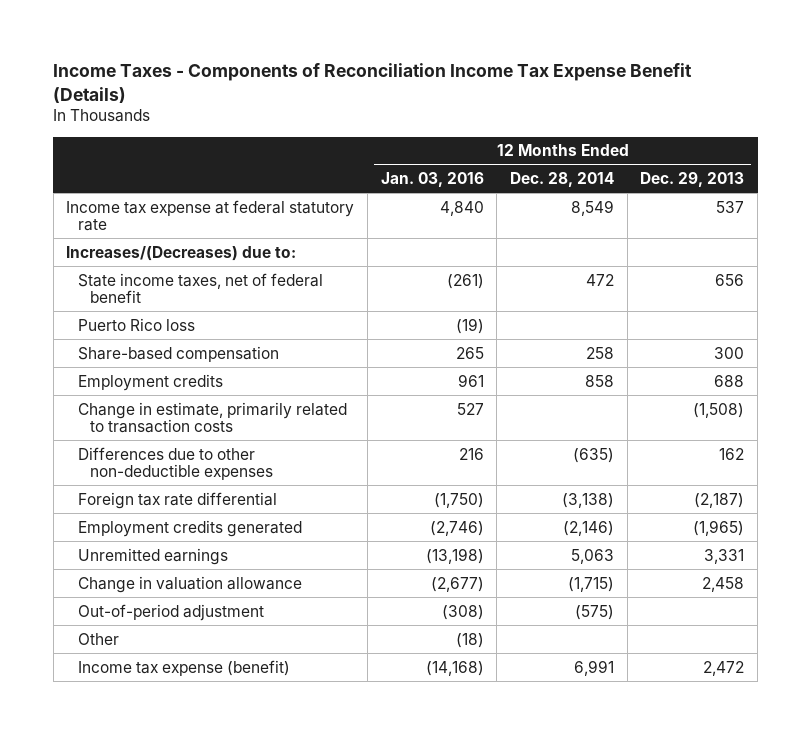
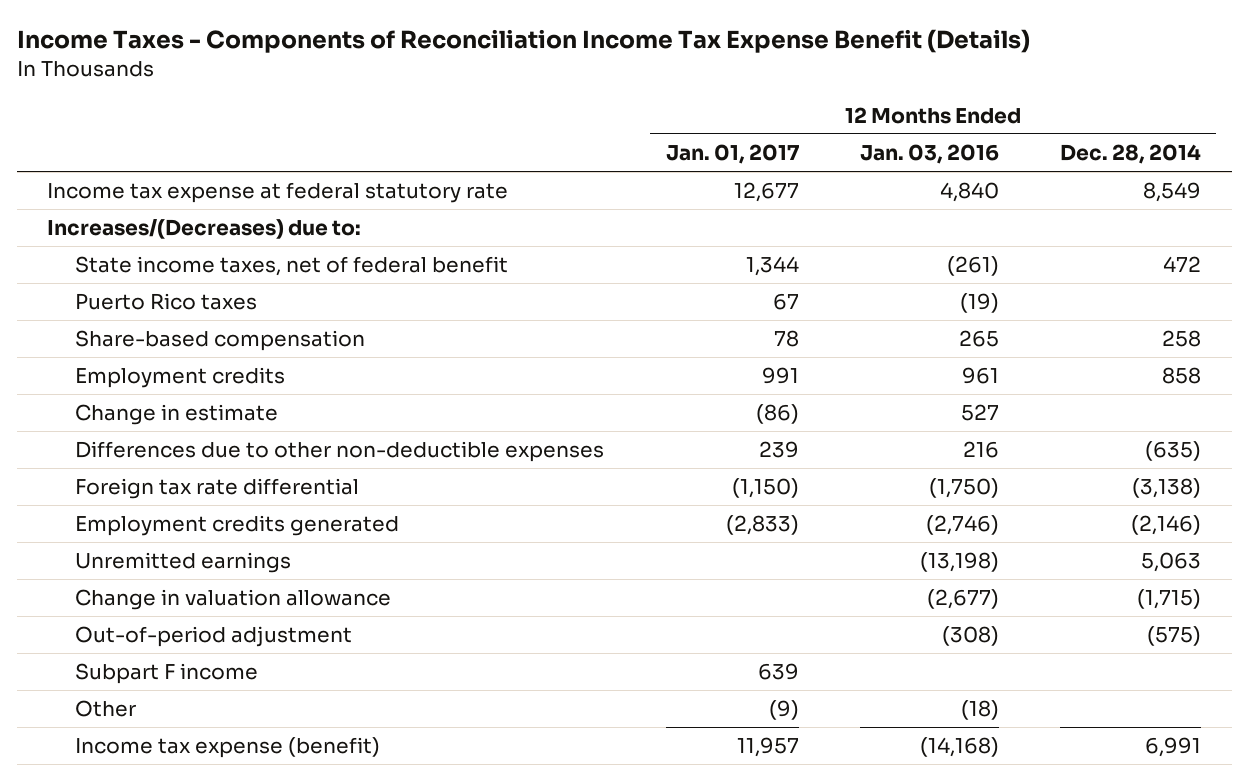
[640,171,745,187] Dec. 29, 2013 -> none
none -> [665,143,799,164] Jan. 01, 2017
[77,317,195,331] Puerto Rico loss -> [75,293,258,311] Puerto Rico taxes
[77,401,347,434] Change in estimate, primarily related to transaction costs -> [75,404,279,426] Change in estimate
none -> [75,663,259,685] Subpart F income

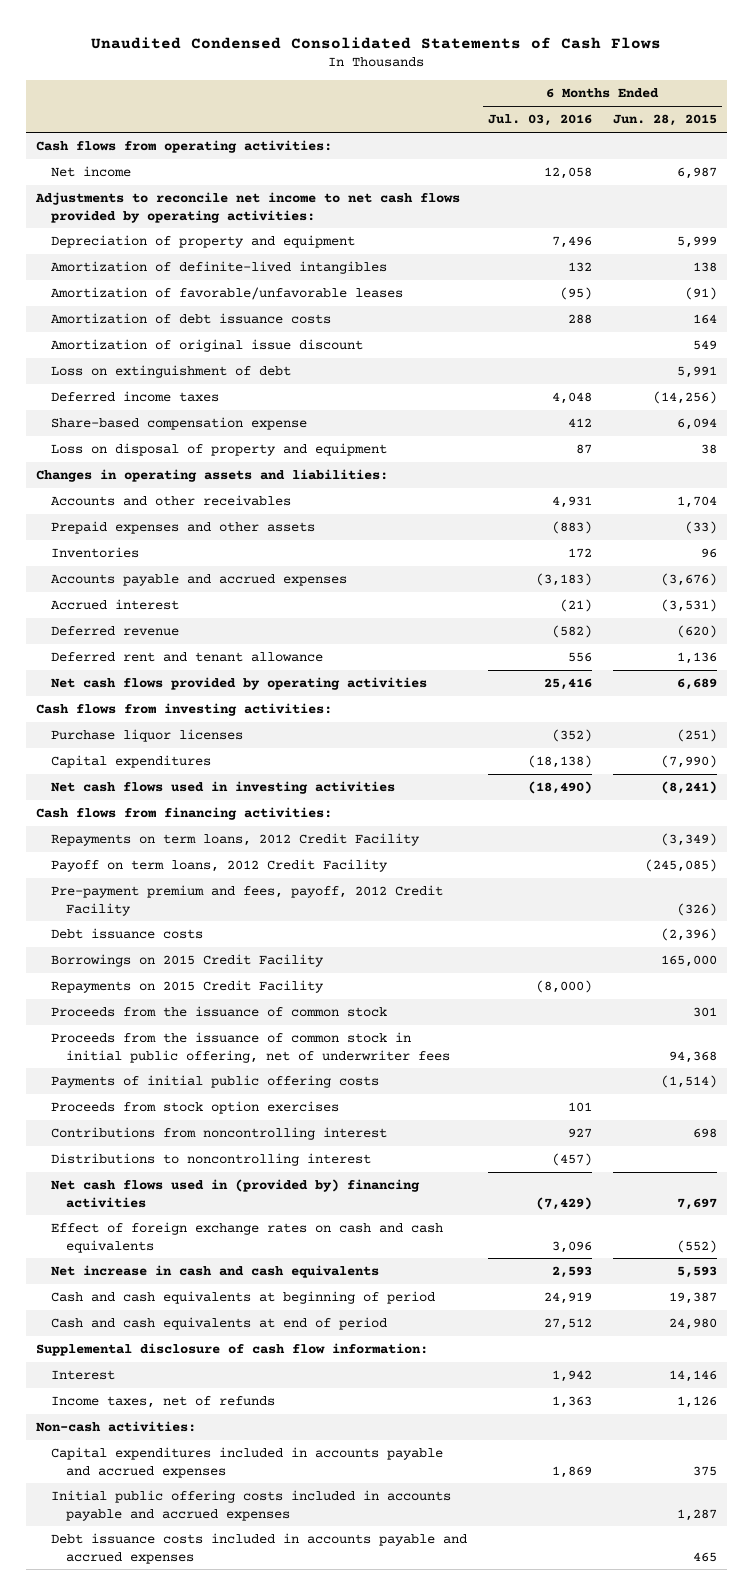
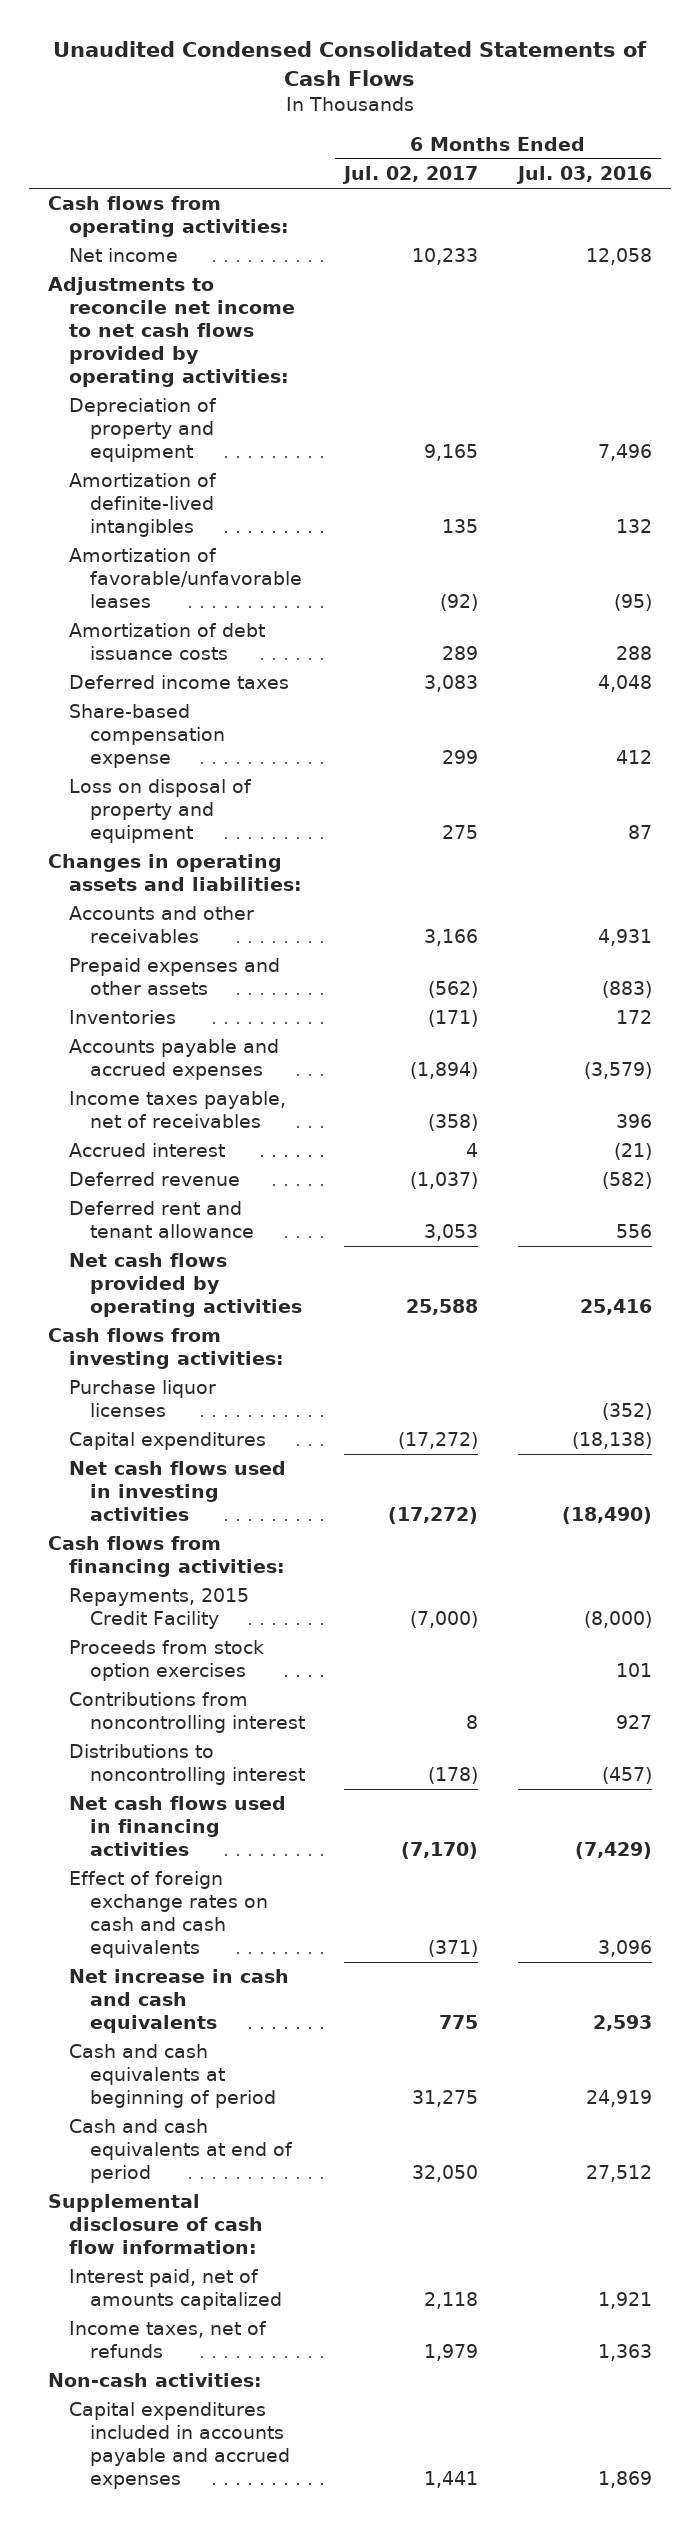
[612,114,717,127] Jun. 28, 2015 -> none
none -> [342,166,479,185] Jul. 02, 2017
[51,338,364,352] Amortization of original issue discount -> none
[51,364,292,378] Loss on extinguishment of debt -> none
[535,572,592,586] (3,183) -> [583,1062,652,1080] (3,579)
none -> [69,1091,287,1129] Income taxes payable, net of receivables
[51,832,421,846] Repayments on term loans, 2012 Credit Facility -> none
[51,858,389,872] Payoff on term loans, 2012 Credit Facility -> none
[51,884,444,916] Pre-payment premium and fees, payoff, 2012 Credit Facility -> none
[51,927,204,939] Debt issuance costs -> none
[51,953,325,967] Borrowings on 2015 Credit Facility -> none
[51,1005,388,1017] Proceeds from the issuance of common stock -> none
[51,1031,450,1063] Proceeds from the issuance of common stock in initial public offering, net of underwriter fees -> none
[51,1074,380,1088] Payments of initial public offering costs -> none
[51,979,325,993] Repayments on 2015 Credit Facility -> [69,1588,250,1630] Repayments, 2015 Credit Facility
[51,1178,421,1208] Net cash flows used in (provided by) financing activities -> [69,1796,287,1857] Net cash flows used in financing activities
[51,1369,116,1380] Interest -> none
none -> [69,2269,283,2311] Interest paid, net of amounts capitalized
[51,1489,452,1521] Initial public offering costs included in accounts payable and accrued expenses -> none
[51,1532,468,1564] Debt issuance costs included in accounts payable and accrued expenses -> none

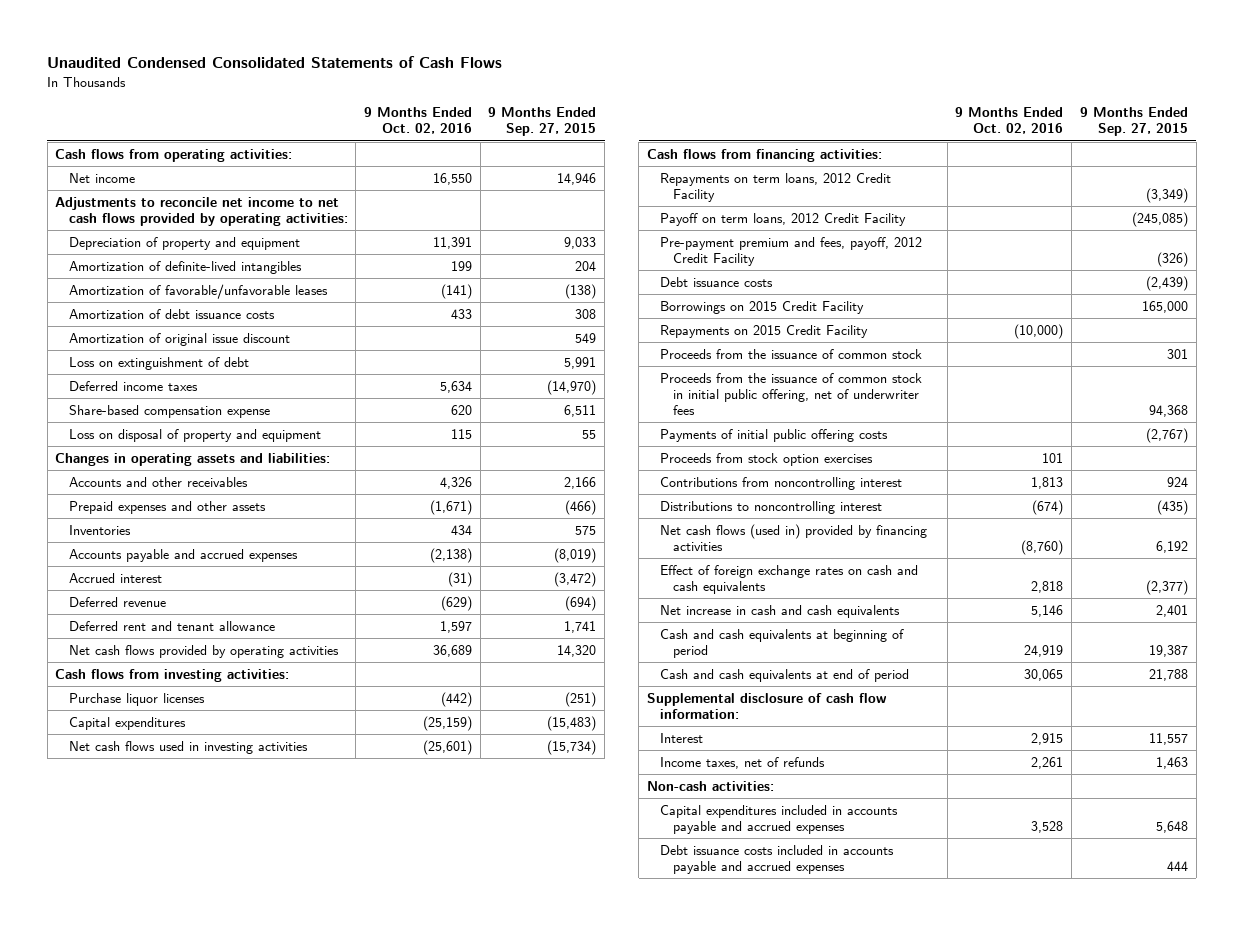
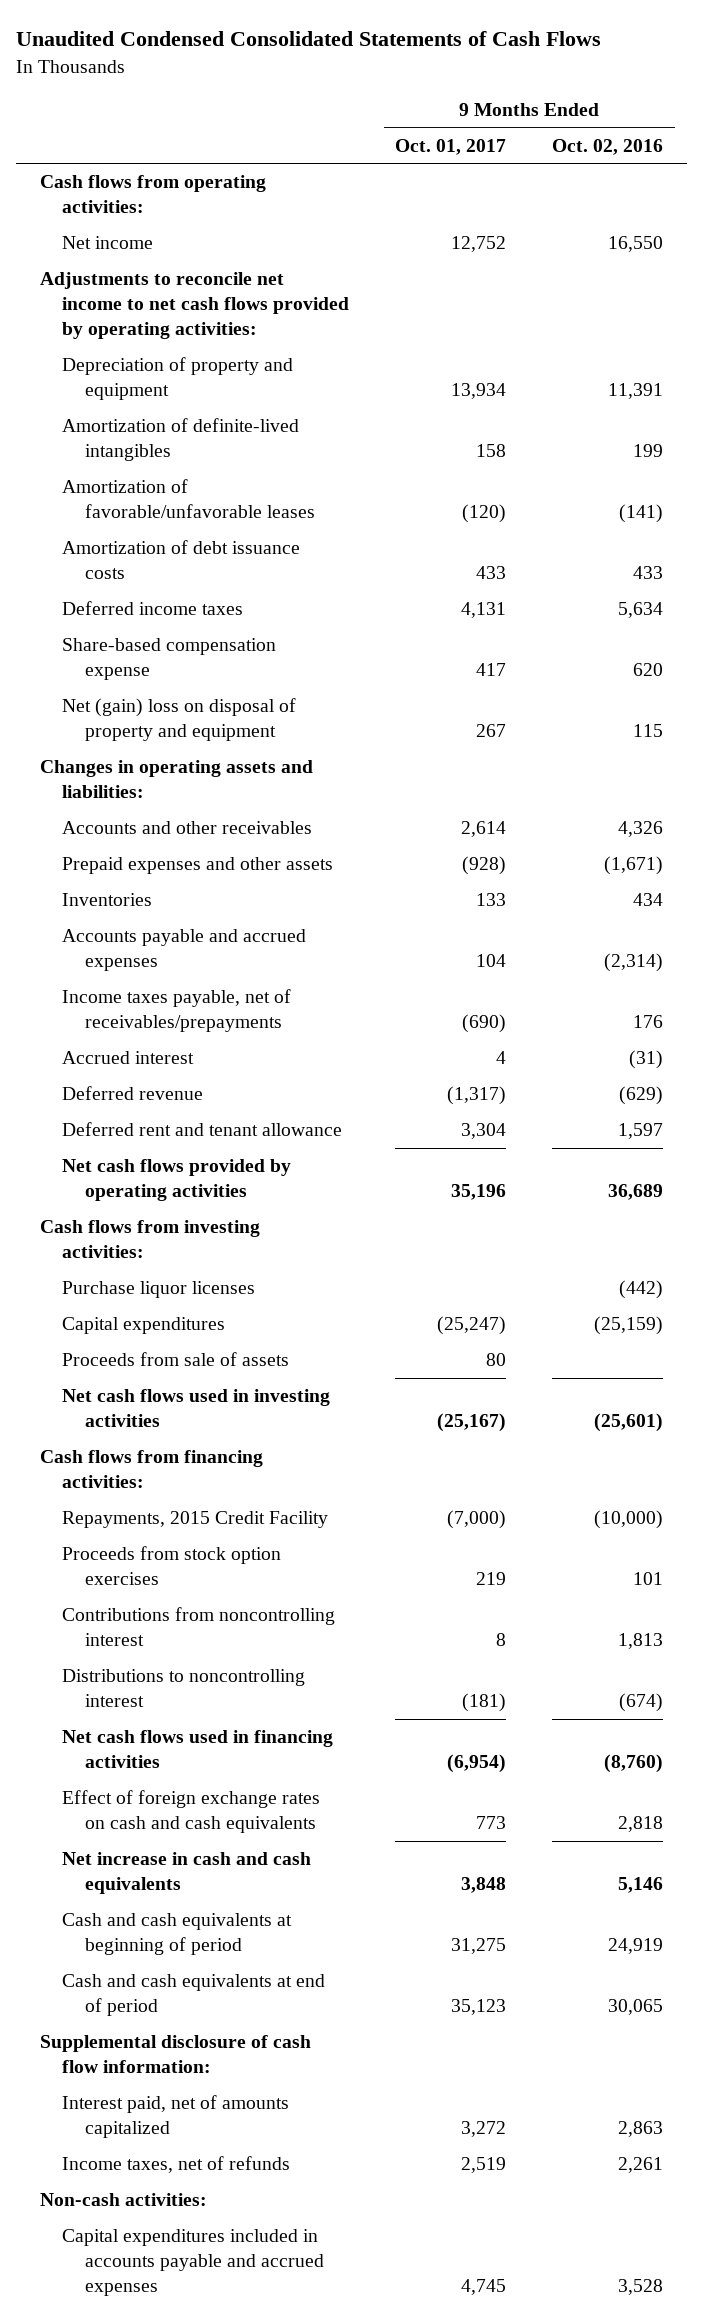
[488,107,597,137] 9 Months Ended Sep. 27, 2015 -> none
none -> [395,138,507,155] Oct. 01, 2017
[68,332,290,346] Amortization of original issue discount -> none
[68,356,249,370] Loss on extinguishment of debt -> none
[68,428,321,442] Loss on disposal of property and equipment -> [62,698,297,742] Net (gain) loss on disposal of property and equipment
[429,547,472,563] (2,138) -> [604,953,664,973] (2,314)
none -> [62,989,292,1033] Income taxes payable, net of receivables/prepayments
none -> [62,1352,290,1367] Proceeds from sale of assets
[660,172,892,202] Repayments on term loans, 2012 Credit Facility -> none
[660,212,907,226] Payoff on term loans, 2012 Credit Facility -> none
[660,236,923,266] Pre-payment premium and fees, payoff, 2012 Credit Facility -> none
[660,276,774,287] Debt issuance costs -> none
[660,300,865,314] Borrowings on 2015 Credit Facility -> none
[660,348,923,359] Proceeds from the issuance of common stock -> none
[660,372,923,415] Proceeds from the issuance of common stock in initial public offering, net of underwriter fees -> none
[660,428,889,442] Payments of initial public offering costs -> none
[660,324,869,338] Repayments on 2015 Credit Facility -> [62,1511,329,1529] Repayments, 2015 Credit Facility
[660,523,928,551] Net cash flows (used in) provided by financing activities -> [62,1730,334,1769] Net cash flows used in financing activities
[660,732,704,743] Interest -> none
none -> [62,2095,290,2139] Interest paid, net of amounts capitalized
[660,844,895,874] Debt issuance costs included in accounts payable and accrued expenses -> none

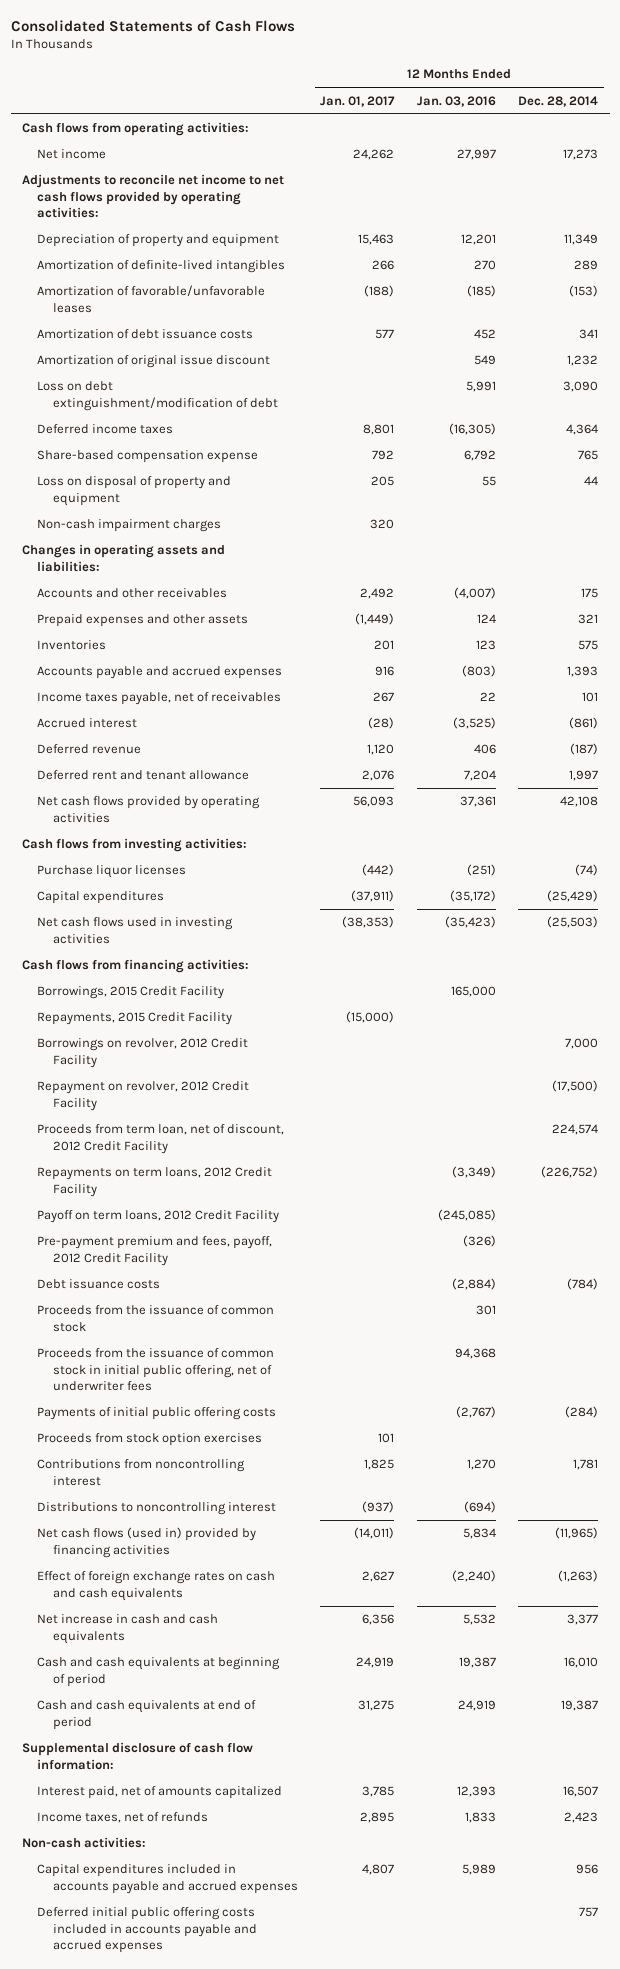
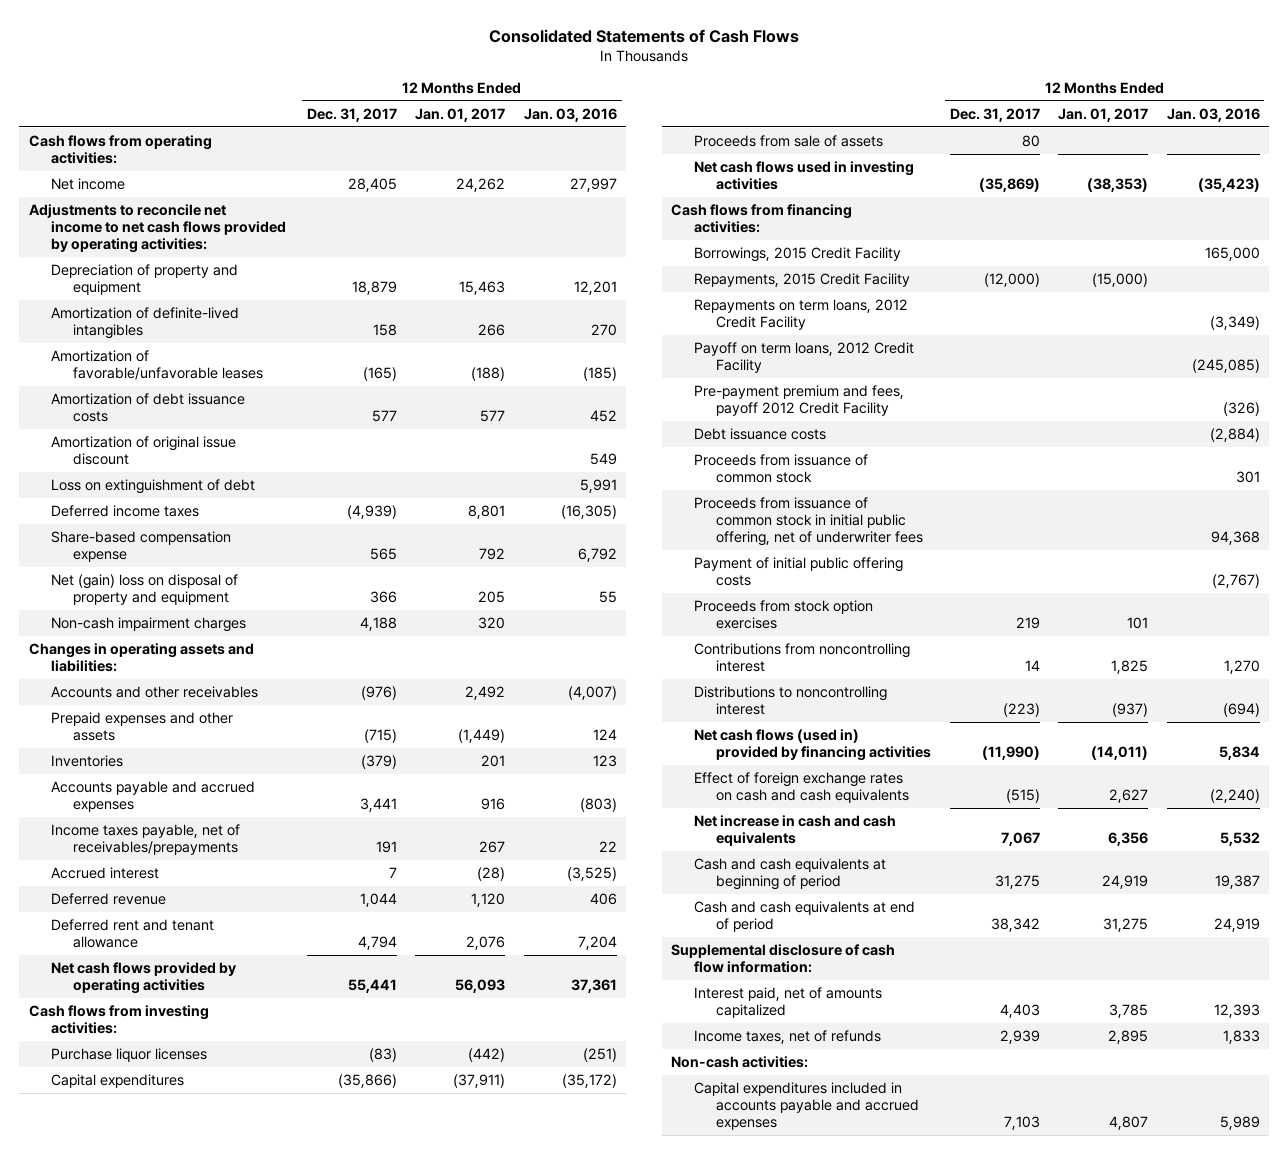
[518,95,599,107] Dec. 28, 2014 -> none
none -> [306,107,397,122] Dec. 31, 2017
[37,381,278,411] Loss on debt extinguishment/modification of debt -> [51,478,256,494] Loss on extinguishment of debt
[37,476,232,506] Loss on disposal of property and equipment -> [51,573,239,606] Net (gain) loss on disposal of property and equipment
[37,692,282,706] Income taxes payable, net of receivables -> [51,823,241,856] Income taxes payable, net of receivables/prepayments
none -> [693,134,883,147] Proceeds from sale of assets
[37,1038,249,1068] Borrowings on revolver, 2012 Credit Facility -> none
[37,1081,250,1111] Repayment on revolver, 2012 Credit Facility -> none
[37,1124,285,1154] Proceeds from term loan, net of discount, 2012 Credit Facility -> none
[37,1236,273,1266] Pre-payment premium and fees, payoff, 2012 Credit Facility -> [693,384,904,417] Pre-payment premium and fees, payoff 2012 Credit Facility
[37,1305,275,1332] Proceeds from the issuance of common stock -> [693,453,868,484] Proceeds from issuance of common stock
[37,1348,275,1392] Proceeds from the issuance of common stock in initial public offering, net of underwriter fees -> [693,496,924,547] Proceeds from issuance of common stock in initial public offering, net of underwriter fees
[37,1407,277,1421] Payments of initial public offering costs -> [693,556,903,587] Payment of initial public offering costs
[37,1907,257,1954] Deferred initial public offering costs included in accounts payable and accrued expenses -> none

